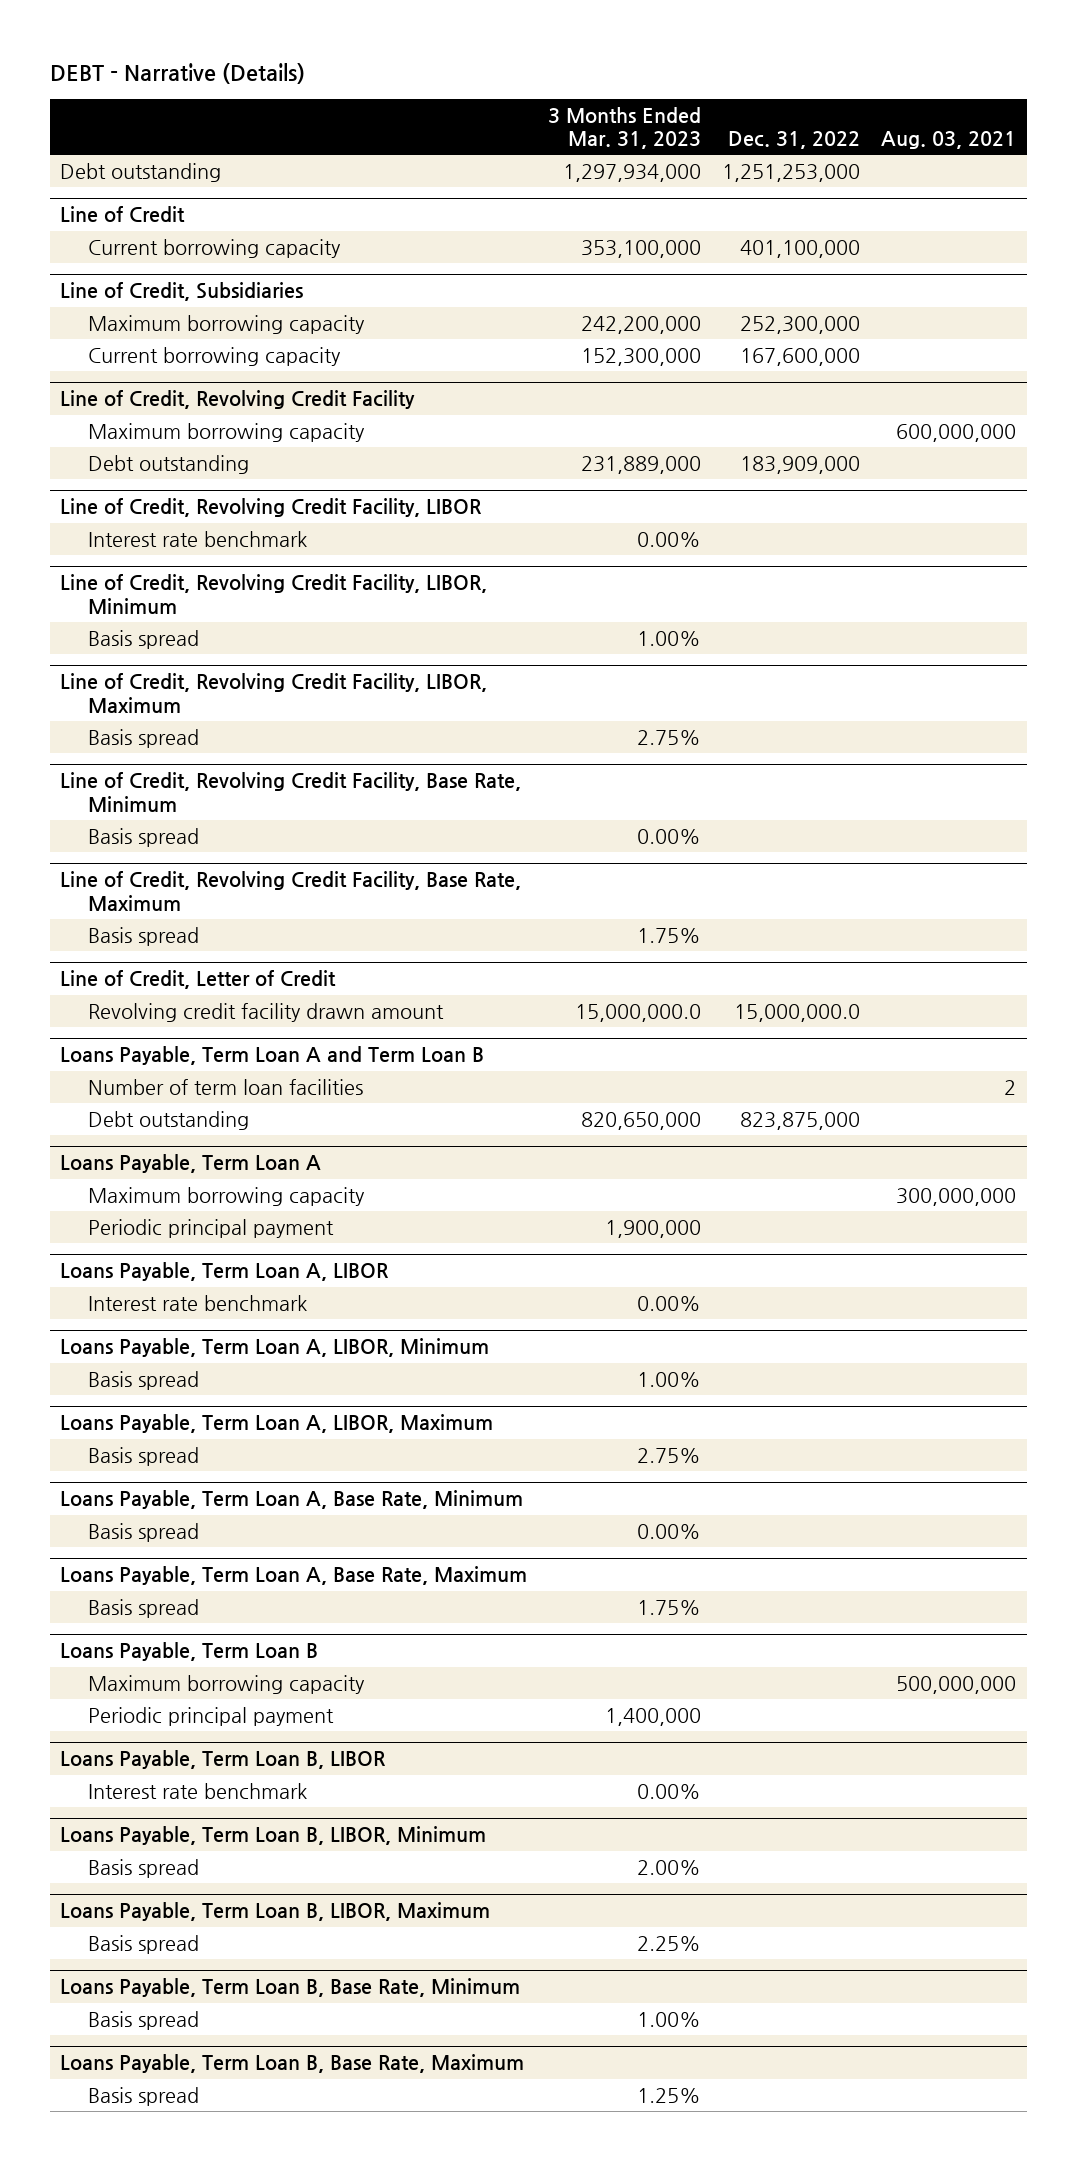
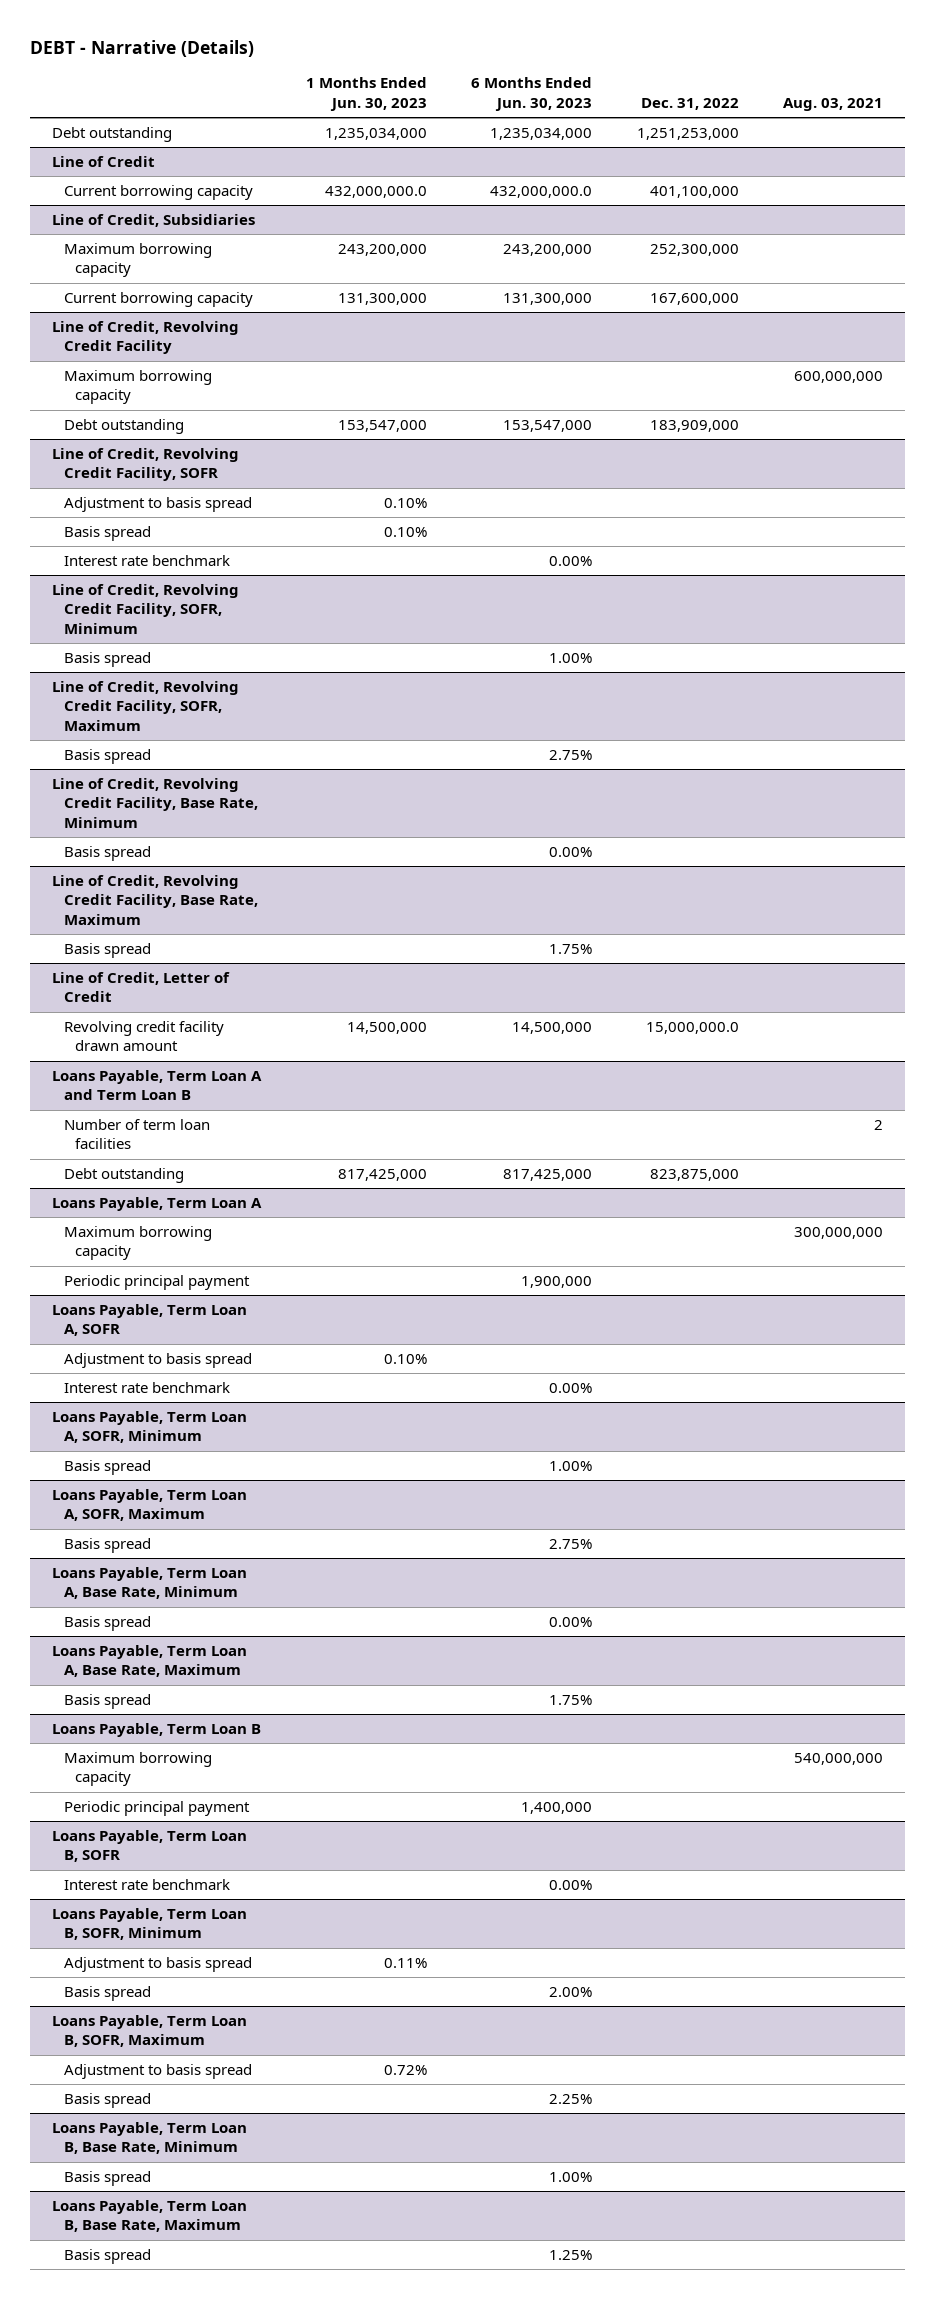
[548,107,702,150] 3 Months Ended Mar. 31, 2023 -> none
none -> [305,77,427,111] 1 Months Ended Jun. 30, 2023
none -> [471,77,593,111] 6 Months Ended Jun. 30, 2023
[60,498,483,518] Line of Credit, Revolving Credit Facility, LIBOR -> [52,447,240,482] Line of Credit, Revolving Credit Facility, SOFR
none -> [63,496,252,512] Adjustment to basis spread
none -> [63,525,151,541] Basis spread
[60,574,488,614] Line of Credit, Revolving Credit Facility, LIBOR, Minimum -> [52,583,240,634] Line of Credit, Revolving Credit Facility, SOFR, Minimum
[60,673,488,713] Line of Credit, Revolving Credit Facility, LIBOR, Maximum -> [52,680,240,731] Line of Credit, Revolving Credit Facility, SOFR, Maximum
[60,1262,390,1282] Loans Payable, Term Loan A, LIBOR -> [52,1303,248,1337] Loans Payable, Term Loan A, SOFR
none -> [63,1352,252,1368] Adjustment to basis spread
[60,1338,490,1358] Loans Payable, Term Loan A, LIBOR, Minimum -> [52,1410,248,1444] Loans Payable, Term Loan A, SOFR, Minimum
[60,1414,494,1434] Loans Payable, Term Loan A, LIBOR, Maximum -> [52,1488,248,1522] Loans Payable, Term Loan A, SOFR, Maximum
[896,1675,1017,1694] 500,000,000 -> [794,1752,884,1765] 540,000,000
[60,1750,387,1770] Loans Payable, Term Loan B, LIBOR -> [52,1829,248,1863] Loans Payable, Term Loan B, SOFR
[60,1826,487,1846] Loans Payable, Term Loan B, LIBOR, Minimum -> [52,1907,248,1941] Loans Payable, Term Loan B, SOFR, Minimum
none -> [63,1956,252,1972] Adjustment to basis spread
[60,1902,491,1922] Loans Payable, Term Loan B, LIBOR, Maximum -> [52,2014,248,2048] Loans Payable, Term Loan B, SOFR, Maximum
none -> [63,2063,252,2079] Adjustment to basis spread

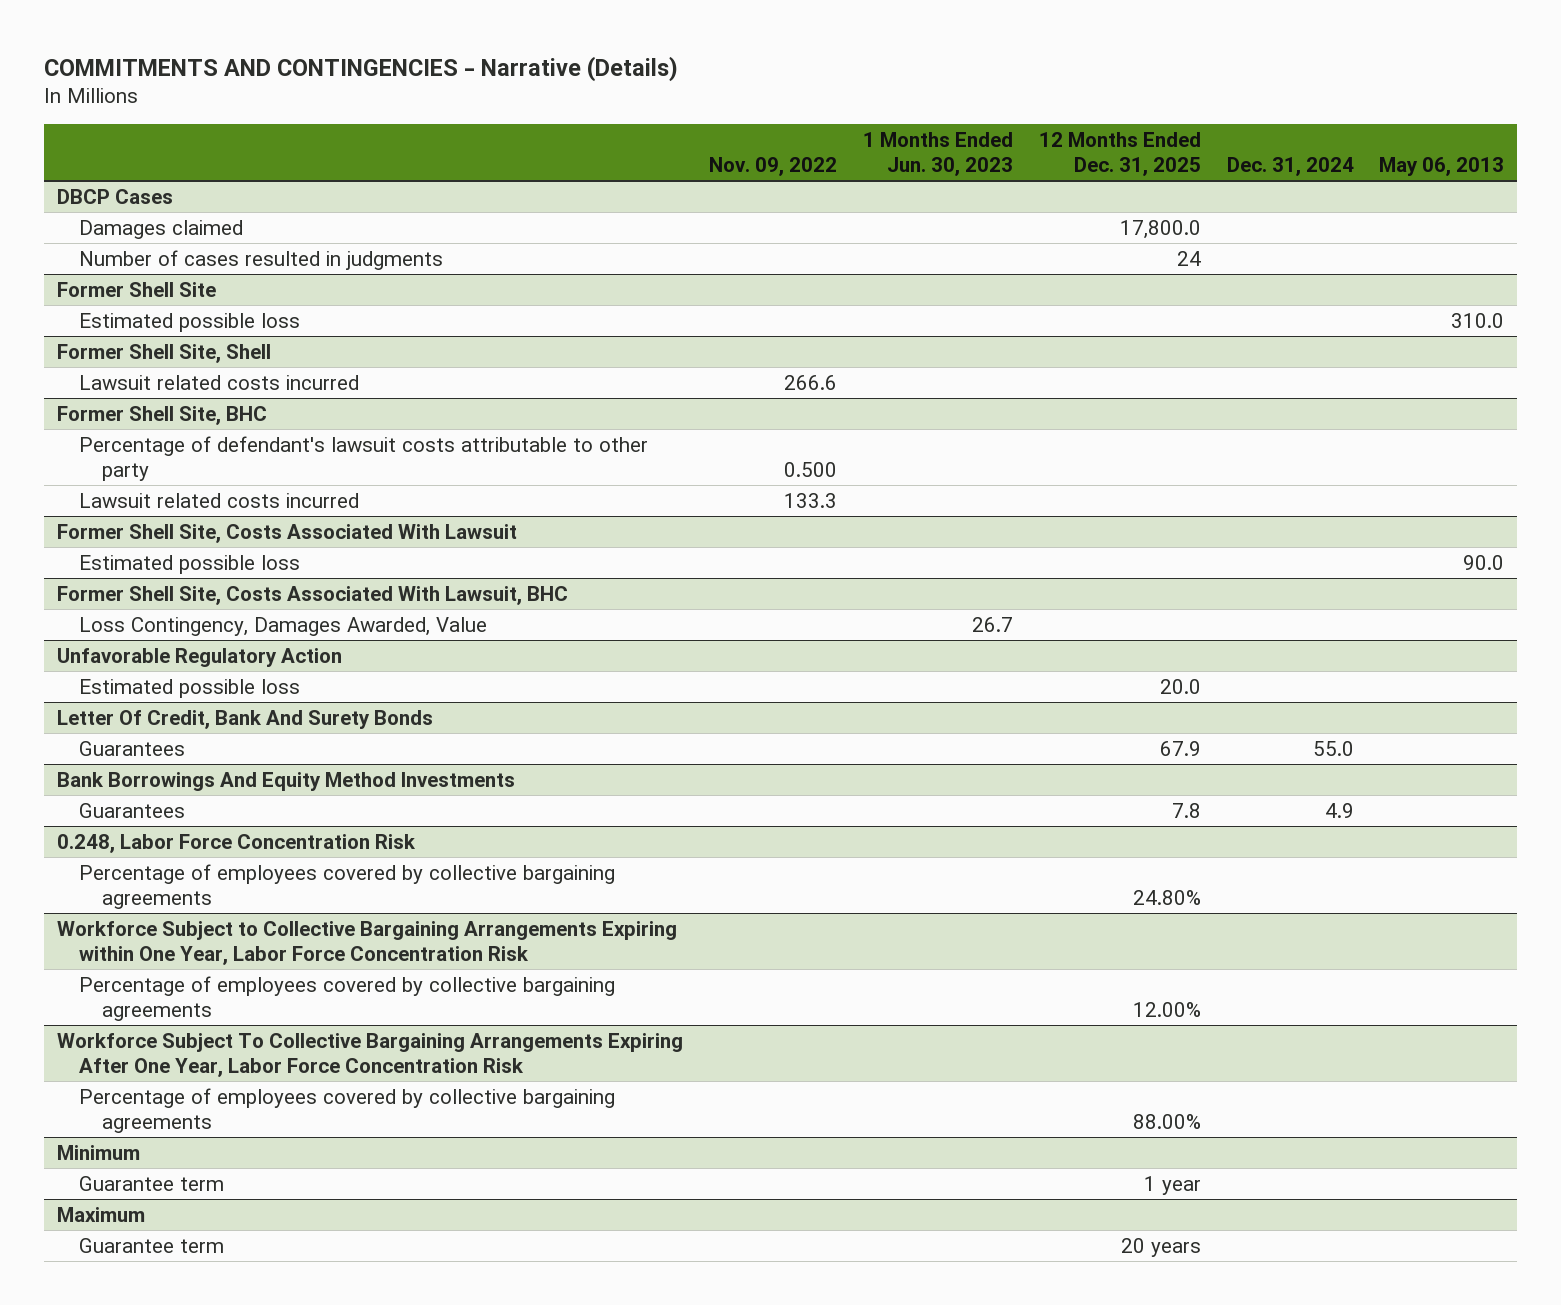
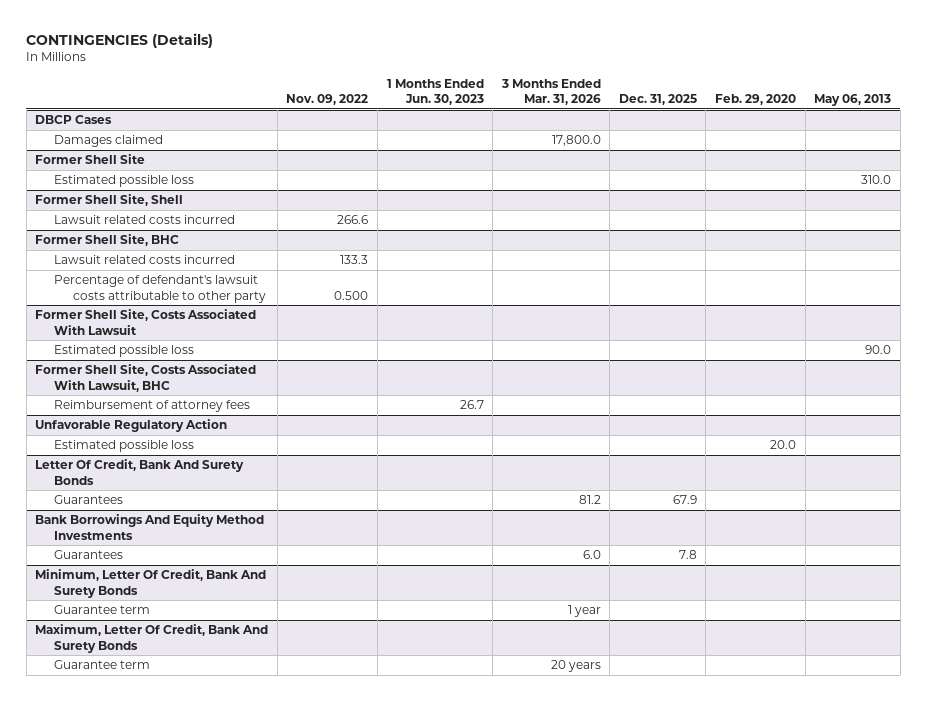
[44,55,679,82] COMMITMENTS AND CONTINGENCIES - Narrative (Details) -> [26,32,214,48] CONTINGENCIES (Details)
[1038,131,1201,176] 12 Months Ended Dec. 31, 2025 -> none
[1226,156,1354,176] Dec. 31, 2024 -> none
none -> [500,78,601,106] 3 Months Ended Mar. 31, 2026
none -> [618,94,697,106] Dec. 31, 2025
none -> [714,94,796,106] Feb. 29, 2020
[79,249,444,270] Number of cases resulted in judgments -> none
[79,435,649,481] Percentage of defendant's lawsuit costs attributable to other party -> [54,275,266,303] Percentage of defendant's lawsuit costs attributable to other party
[79,616,488,636] Loss Contingency, Damages Awarded, Value -> [54,400,251,413] Reimbursement of attorney fees
[57,833,417,853] 0.248, Labor Force Concentration Risk -> none
[79,863,616,909] Percentage of employees covered by collective bargaining agreements -> none
[57,920,678,965] Workforce Subject to Collective Bargaining Arrangements Expiring within One Year, Labor Force Concentration Risk -> none
[79,975,616,1021] Percentage of employees covered by collective bargaining agreements -> none
[57,1032,684,1077] Workforce Subject To Collective Bargaining Arrangements Expiring After One Year, Labor Force Concentration Risk -> none
[79,1087,616,1133] Percentage of employees covered by collective bargaining agreements -> none
[57,1144,141,1160] Minimum -> [35,569,267,598] Minimum, Letter Of Credit, Bank And Surety Bonds
[57,1206,146,1222] Maximum -> [35,624,269,653] Maximum, Letter Of Credit, Bank And Surety Bonds

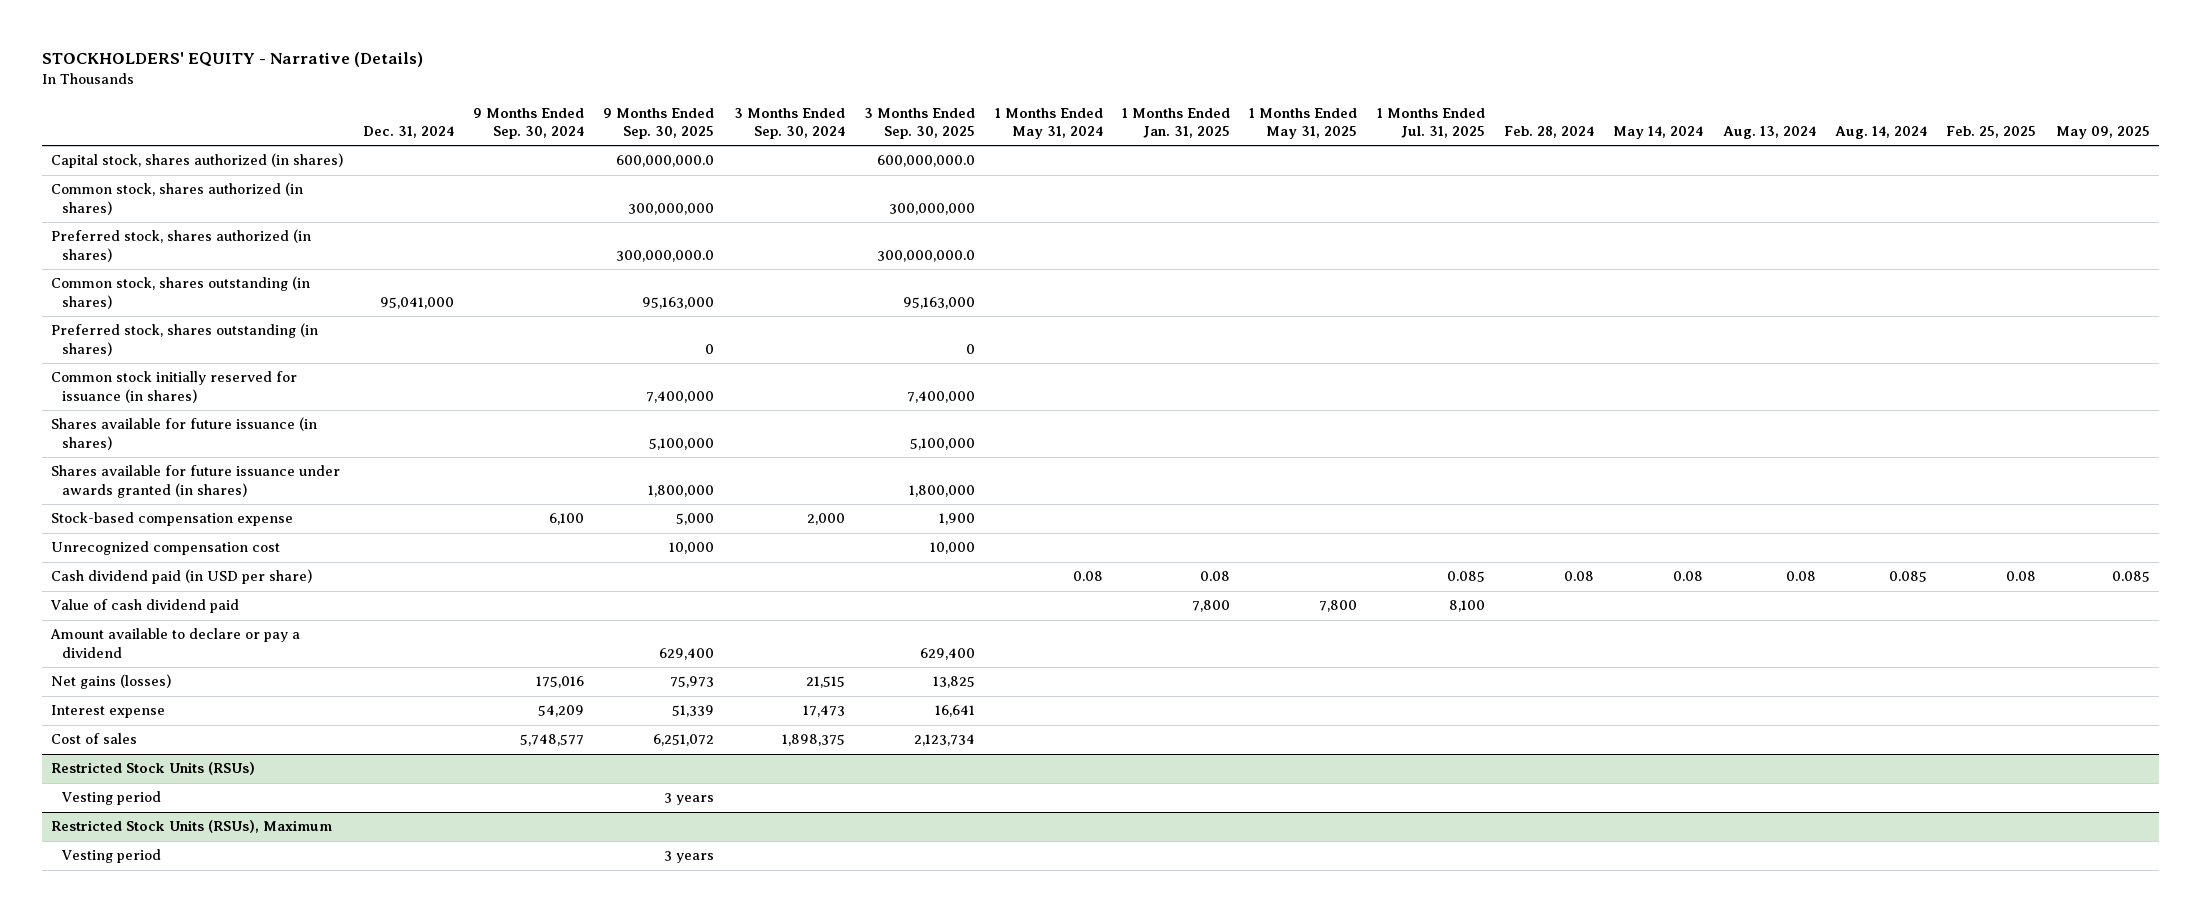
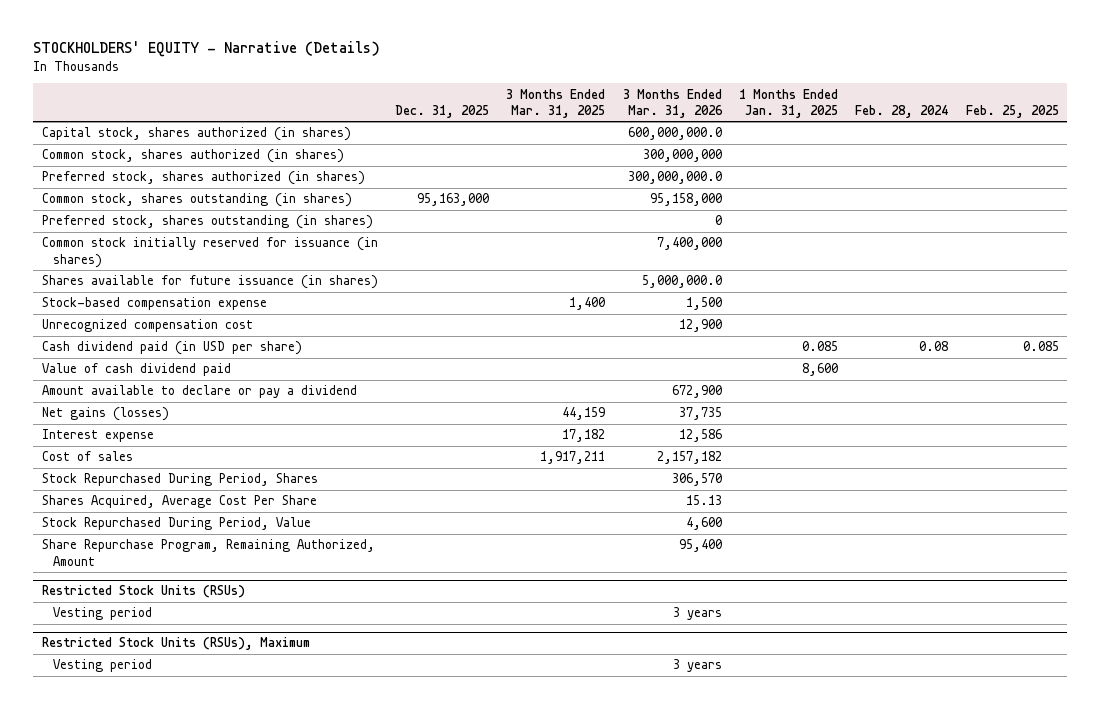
[362,126,454,139] Dec. 31, 2024 -> none
[473,107,585,140] 9 Months Ended Sep. 30, 2024 -> none
[603,107,715,140] 9 Months Ended Sep. 30, 2025 -> none
[733,107,845,140] 3 Months Ended Sep. 30, 2024 -> none
[864,107,976,140] 3 Months Ended Sep. 30, 2025 -> none
[994,107,1103,140] 1 Months Ended May 31, 2024 -> none
[1249,107,1358,140] 1 Months Ended May 31, 2025 -> none
[1376,107,1485,139] 1 Months Ended Jul. 31, 2025 -> none
[1613,126,1704,140] May 14, 2024 -> none
[1722,126,1816,140] Aug. 13, 2024 -> none
[1835,126,1928,140] Aug. 14, 2024 -> none
[2055,126,2150,140] May 09, 2025 -> none
none -> [395,105,490,119] Dec. 31, 2025
none -> [506,88,606,119] 3 Months Ended Mar. 31, 2025
none -> [622,88,723,119] 3 Months Ended Mar. 31, 2026
[51,465,341,498] Shares available for future issuance under awards granted (in shares) -> none
[1199,571,1230,582] 0.08 -> [802,341,839,352] 0.085
[2006,571,2037,582] 0.08 -> [1022,341,1059,352] 0.085
[1191,600,1230,613] 7,800 -> [802,363,839,377] 8,600
none -> [41,473,318,487] Stock Repurchased During Period, Shares
none -> [41,495,317,509] Shares Acquired, Average Cost Per Share
none -> [41,517,311,531] Stock Repurchased During Period, Value
none -> [41,539,375,566] Share Repurchase Program, Remaining Authorized, Amount

